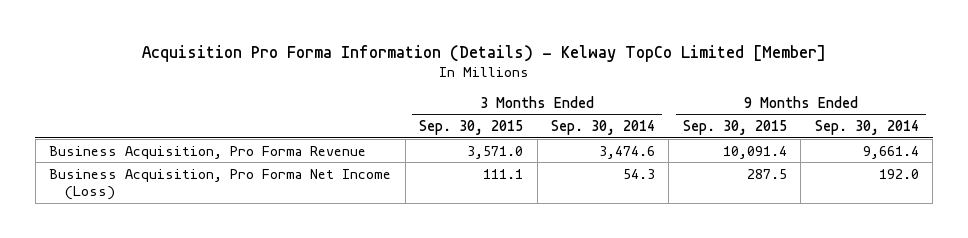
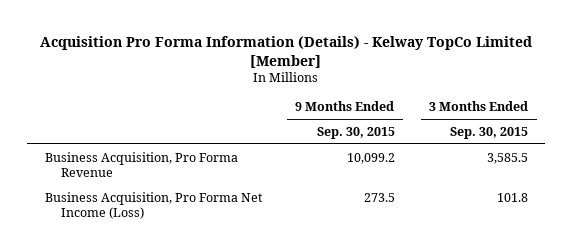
[550,120,655,136] Sep. 30, 2014 -> none
[814,120,919,136] Sep. 30, 2014 -> none
[467,145,524,159] 3,571.0 -> [487,152,529,164] 3,585.5
[722,145,787,159] 10,091.4 -> [346,152,395,164] 10,099.2
[483,168,524,179] 111.1 -> [497,192,529,202] 101.8
[746,168,787,179] 287.5 -> [363,192,395,202] 273.5

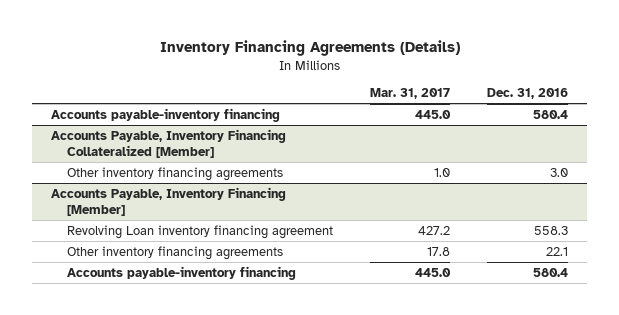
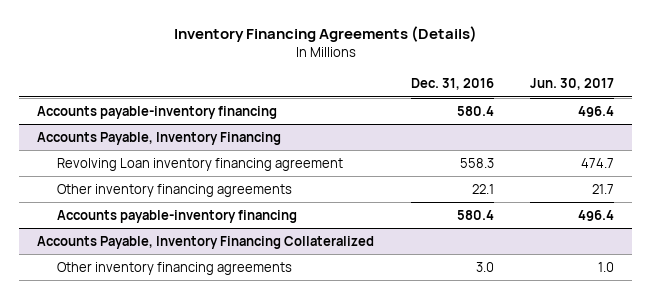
[369,88,450,100] Mar. 31, 2017 -> none
none -> [529,78,614,91] Jun. 30, 2017
[51,128,287,158] Accounts Payable, Inventory Financing Collateralized [Member] -> none
[66,166,283,181] Other inventory financing agreements -> none
[51,186,287,216] Accounts Payable, Inventory Financing [Member] -> [37,132,282,146] Accounts Payable, Inventory Financing
none -> [37,236,375,250] Accounts Payable, Inventory Financing Collateralized
none -> [56,262,292,276] Other inventory financing agreements

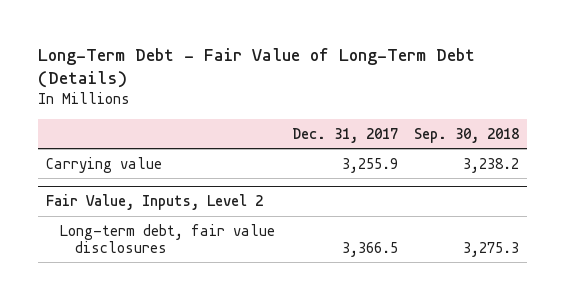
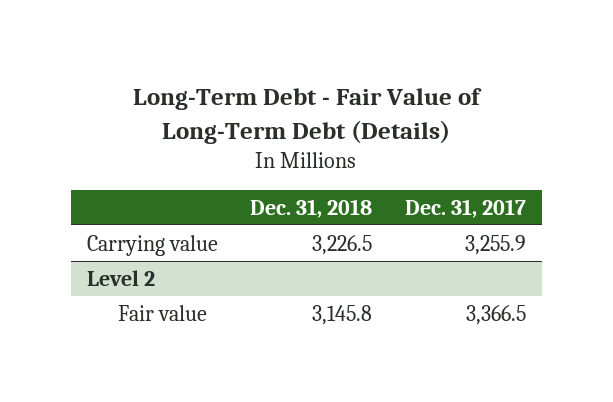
[414,128,520,144] Sep. 30, 2018 -> none
none -> [250,198,373,218] Dec. 31, 2018
[45,194,263,211] Fair Value, Inputs, Level 2 -> [87,269,156,286] Level 2
[60,223,276,254] Long-term debt, fair value disclosures -> [118,304,208,321] Fair value

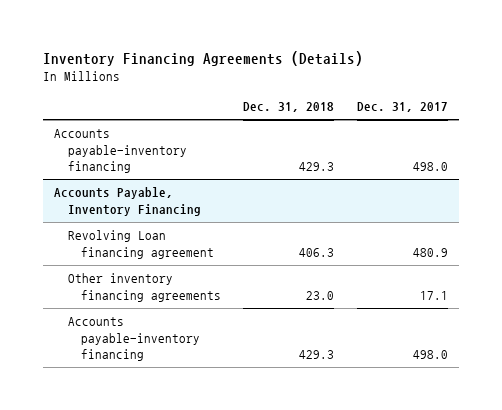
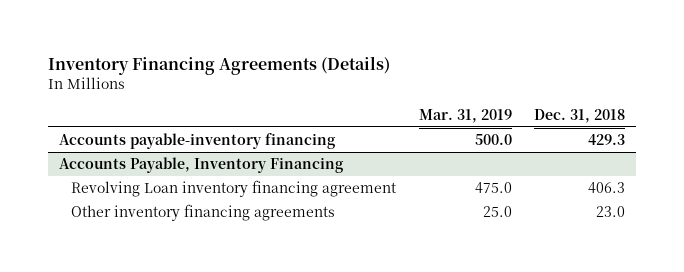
[356,102,448,113] Dec. 31, 2017 -> none
none -> [418,108,512,123] Mar. 31, 2019
[67,230,215,259] Revolving Loan financing agreement -> [71,180,397,198] Revolving Loan inventory financing agreement
[67,317,201,362] Accounts payable-inventory financing -> none

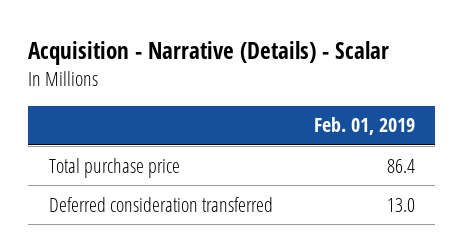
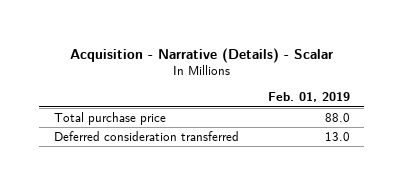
[386,158,415,173] 86.4 -> [324,112,350,122] 88.0

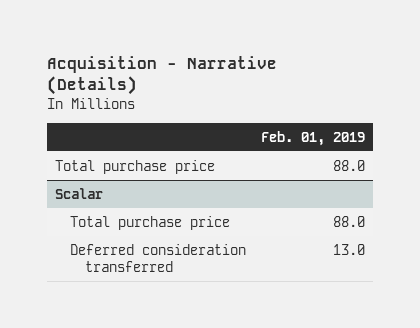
[69,47,333,63] Acquisition - Narrative (Details) - Scalar -> [47,55,278,96] Acquisition - Narrative (Details)
none -> [54,187,103,199] Scalar
none -> [69,215,230,230] Total purchase price

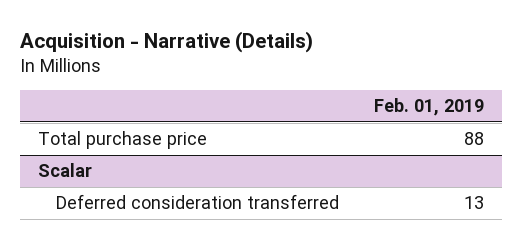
[332,159,365,171] 88.0 -> [464,132,485,146] 88
[69,215,230,230] Total purchase price -> none
[332,243,365,255] 13.0 -> [464,196,485,210] 13

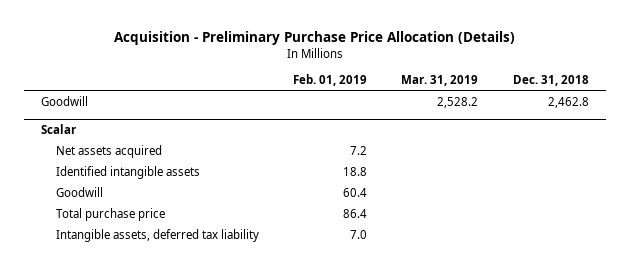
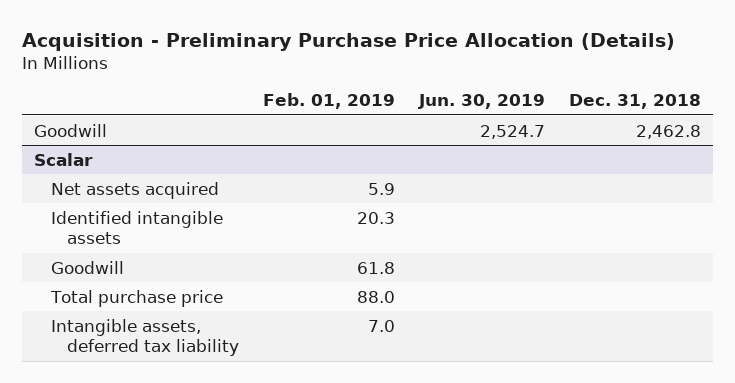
[401,74,479,86] Mar. 31, 2019 -> none
none -> [417,94,545,110] Jun. 30, 2019
[349,145,367,155] 7.2 -> [368,182,396,195] 5.9
[342,166,367,176] 18.8 -> [357,211,396,224] 20.3
[342,187,367,197] 60.4 -> [357,261,396,274] 61.8
[342,208,367,218] 86.4 -> [357,290,396,303] 88.0

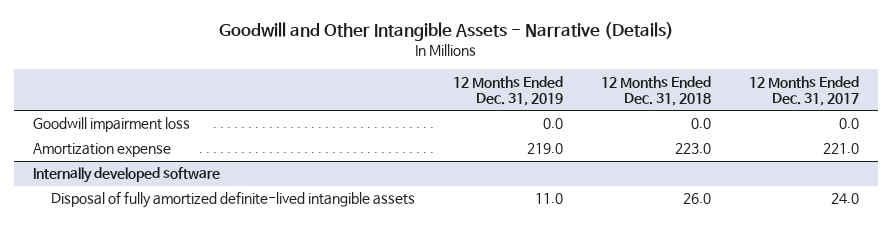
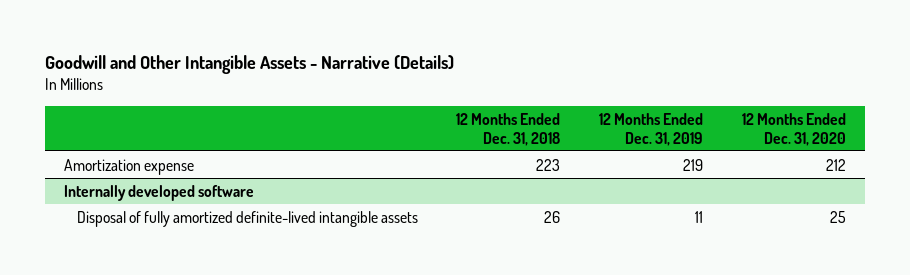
[749,75,860,107] 12 Months Ended Dec. 31, 2017 -> none
none -> [741,112,846,146] 12 Months Ended Dec. 31, 2020
[33,117,191,133] Goodwill impairment loss -> none
[526,143,563,155] 219.0 -> [682,158,703,171] 219
[675,143,712,155] 223.0 -> [536,158,561,171] 223
[534,193,563,205] 11.0 -> [694,210,703,223] 11
[683,193,712,205] 26.0 -> [544,210,561,223] 26

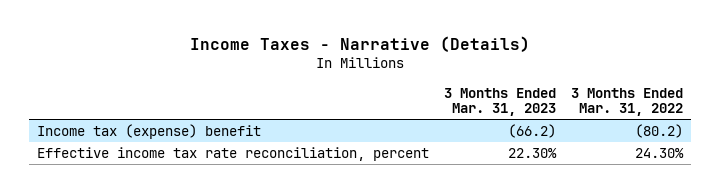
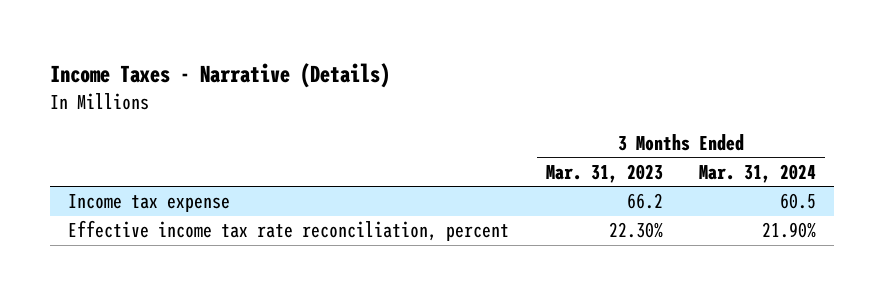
[571,87,684,117] 3 Months Ended Mar. 31, 2022 -> none
none -> [698,164,816,184] Mar. 31, 2024
[36,123,261,139] Income tax (expense) benefit -> [68,194,231,213] Income tax expense
[508,123,557,138] (66.2) -> [626,193,663,210] 66.2

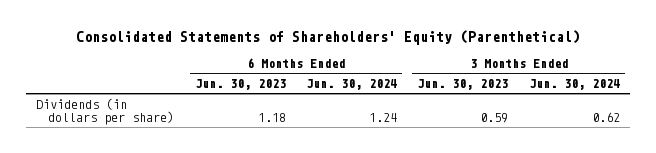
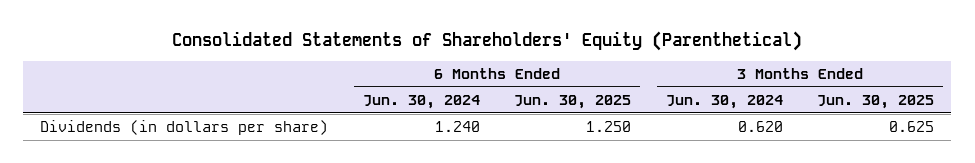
[194,79,286,91] Jun. 30, 2023 -> none
[417,79,509,91] Jun. 30, 2023 -> none
none -> [514,95,632,110] Jun. 30, 2025
none -> [817,95,935,110] Jun. 30, 2025
[369,112,398,122] 1.24 -> [434,121,480,133] 1.240
[591,111,620,122] 0.62 -> [737,121,783,133] 0.620

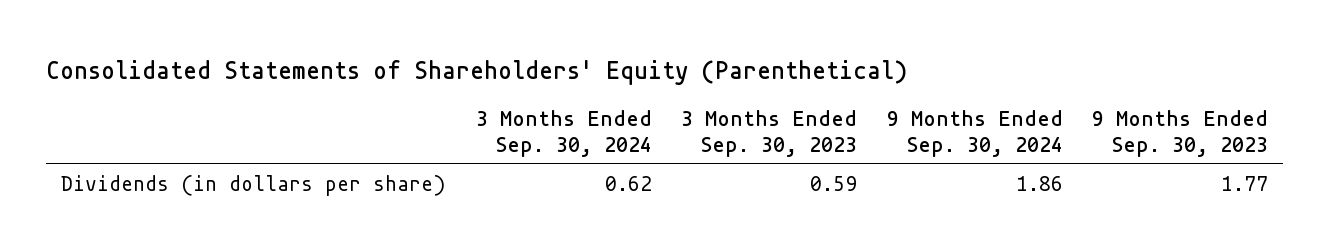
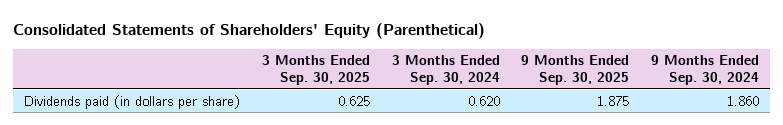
[681,109,858,158] 3 Months Ended Sep. 30, 2023 -> none
[1092,109,1269,158] 9 Months Ended Sep. 30, 2023 -> none
none -> [261,54,370,86] 3 Months Ended Sep. 30, 2025
none -> [521,54,630,86] 9 Months Ended Sep. 30, 2025
[61,175,447,197] Dividends (in dollars per share) -> [23,95,240,110] Dividends paid (in dollars per share)
[604,176,652,192] 0.62 -> [467,96,500,107] 0.620
[1015,176,1063,192] 1.86 -> [727,96,760,107] 1.860

